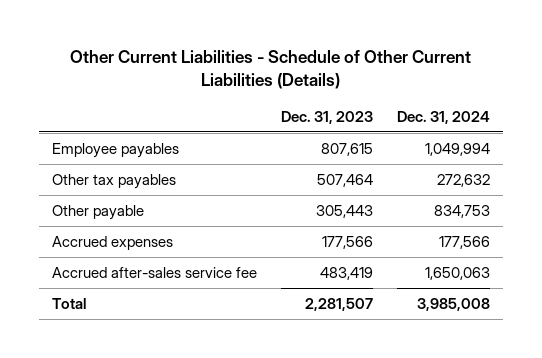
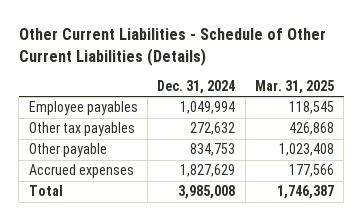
[280,110,373,124] Dec. 31, 2023 -> none
none -> [254,79,334,94] Mar. 31, 2025
[51,266,257,278] Accrued after-sales service fee -> none
[439,235,491,249] 177,566 -> [180,164,236,178] 1,827,629

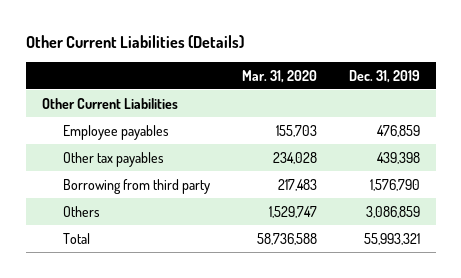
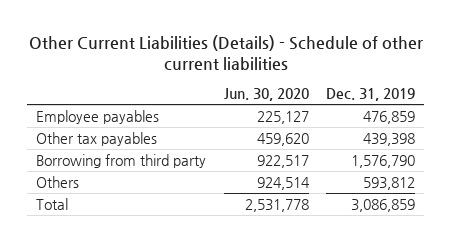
[25,34,244,48] Other Current Liabilities (Details) -> [28,34,423,71] Other Current Liabilities (Details) - Schedule of other current liabilities
[241,69,317,83] Mar. 31, 2020 -> none
none -> [223,87,309,101] Jun. 30, 2020
[41,97,178,109] Other Current Liabilities -> none
[365,205,420,218] 3,086,859 -> [363,176,416,190] 593,812
[363,232,420,245] 55,993,321 -> [351,198,416,212] 3,086,859

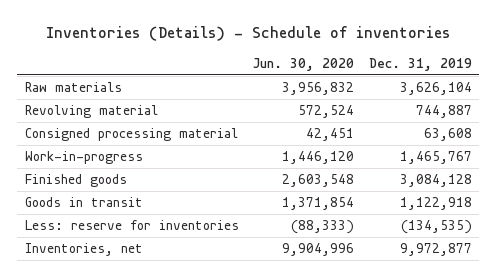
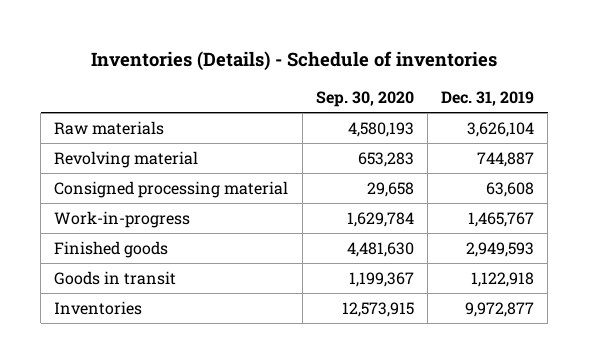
[253,57,355,71] Jun. 30, 2020 -> none
none -> [315,91,414,108] Sep. 30, 2020
[399,174,472,188] 3,084,128 -> [466,241,535,257] 2,949,593
[24,220,239,231] Less: reserve for inventories -> none
[24,243,143,257] Inventories, net -> [54,300,143,315] Inventories

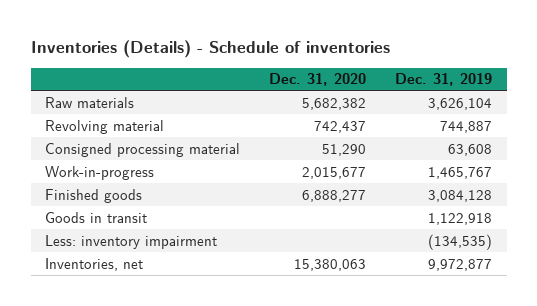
[315,91,414,108] Sep. 30, 2020 -> none
none -> [269,73,367,87] Dec. 31, 2020
[466,241,535,257] 2,949,593 -> [428,189,493,202] 3,084,128
none -> [45,234,218,249] Less: inventory impairment
[54,300,143,315] Inventories -> [45,257,144,271] Inventories, net

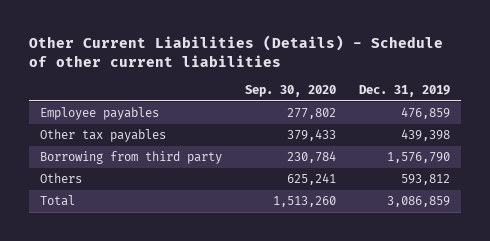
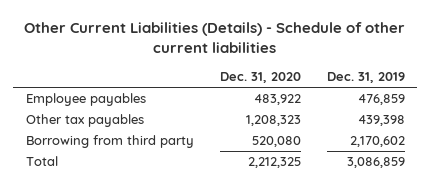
[245,85,337,98] Sep. 30, 2020 -> none
none -> [219,72,301,84] Dec. 31, 2020
[40,173,83,184] Others -> none
[386,152,450,164] 1,576,790 -> [349,135,405,147] 2,170,602

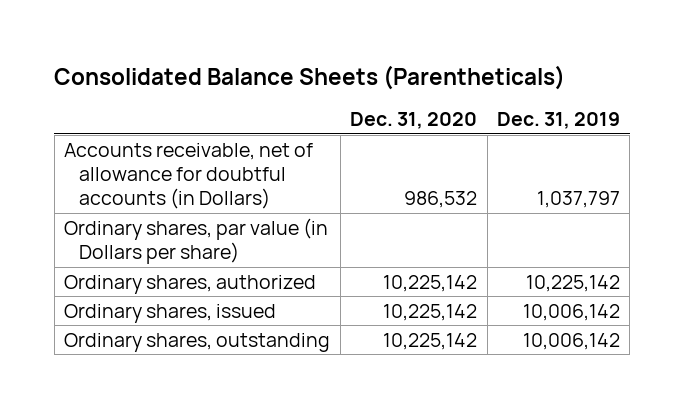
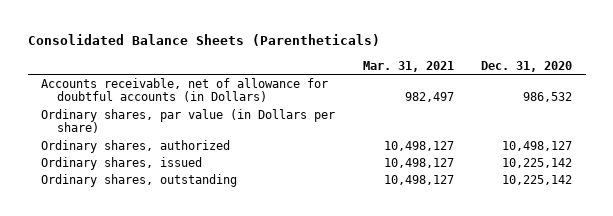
[496,112,620,130] Dec. 31, 2019 -> none
none -> [362,60,454,72] Mar. 31, 2021
[383,274,478,292] 10,225,142 -> [501,140,572,151] 10,498,127

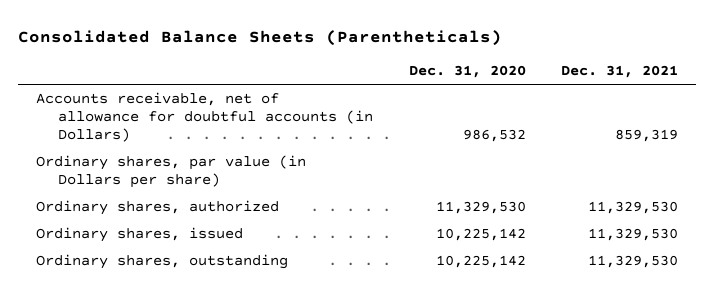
[362,60,454,72] Mar. 31, 2021 -> none
none -> [561,65,679,79] Dec. 31, 2021
[501,140,572,151] 10,498,127 -> [435,200,526,214] 11,329,530

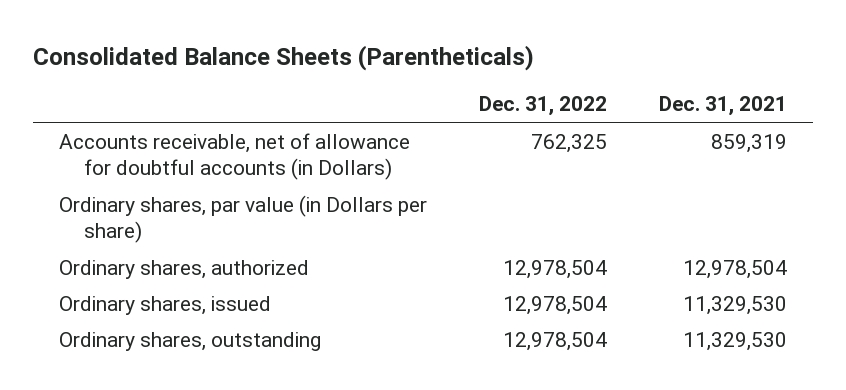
[408,65,526,79] Dec. 31, 2020 -> none
none -> [478,96,607,117] Dec. 31, 2022
[588,200,679,214] 11,329,530 -> [682,259,787,279] 12,978,504

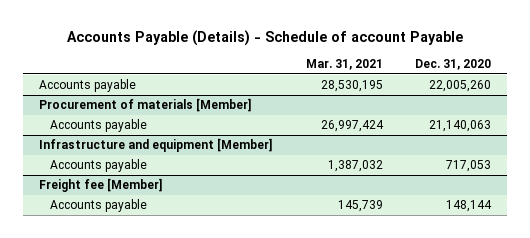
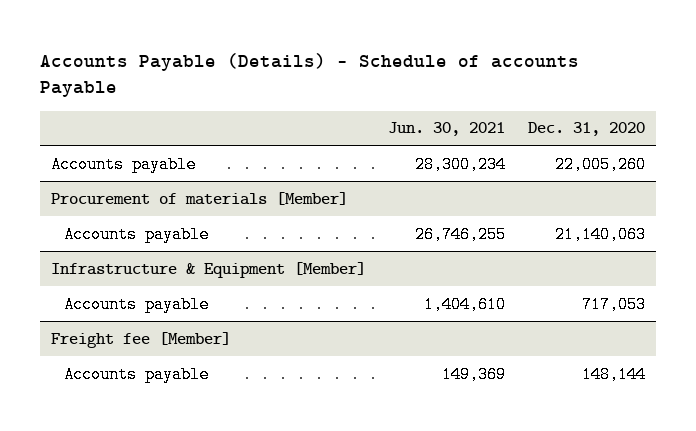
[67,29,464,46] Accounts Payable (Details) - Schedule of account Payable -> [39,52,579,98] Accounts Payable (Details) - Schedule of accounts Payable
[305,58,383,70] Mar. 31, 2021 -> none
none -> [388,122,506,137] Jun. 30, 2021
[39,138,274,153] Infrastructure and equipment [Member] -> [50,261,366,278] Infrastructure & Equipment [Member]

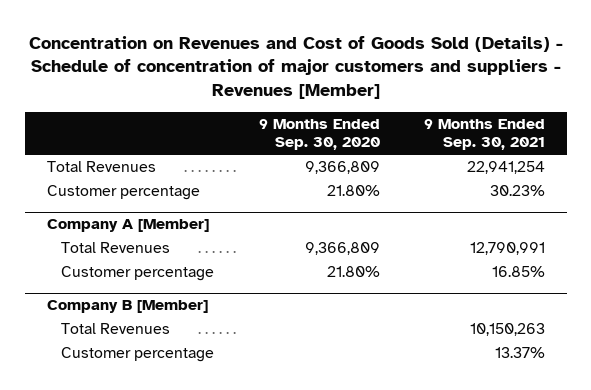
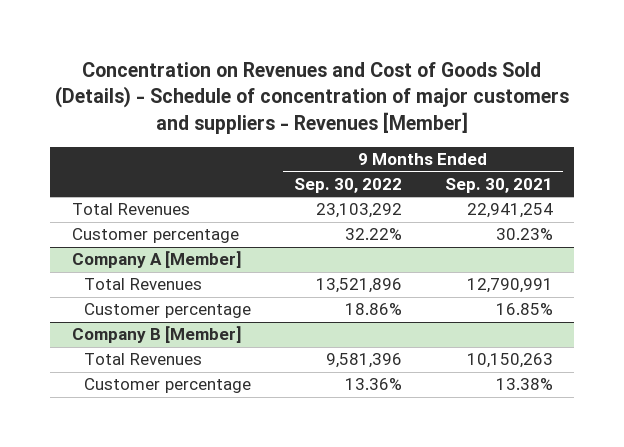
[258,118,380,151] 9 Months Ended Sep. 30, 2020 -> none
none -> [293,177,402,193] Sep. 30, 2022
[494,347,545,359] 13.37% -> [495,378,553,391] 13.38%

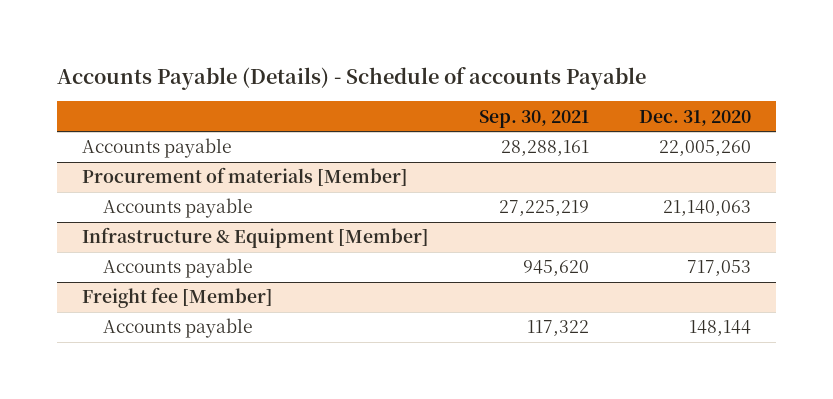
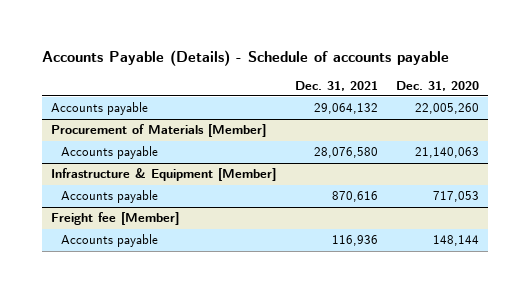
[57,67,647,91] Accounts Payable (Details) - Schedule of accounts Payable -> [42,49,450,66] Accounts Payable (Details) - Schedule of accounts payable
[479,109,590,128] Sep. 30, 2021 -> none
none -> [294,80,378,91] Dec. 31, 2021
[82,167,409,187] Procurement of materials [Member] -> [51,124,267,138] Procurement of Materials [Member]

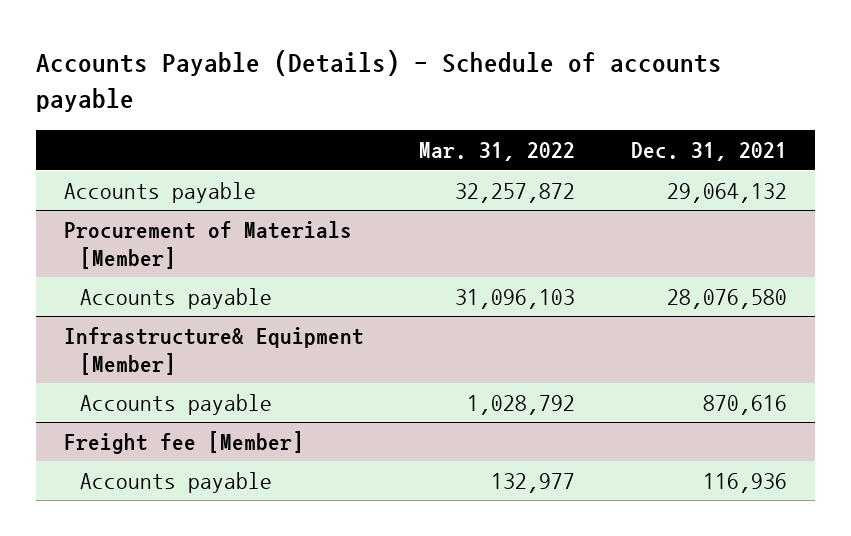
[395,80,479,91] Dec. 31, 2020 -> none
none -> [419,142,576,162] Mar. 31, 2022
[51,168,277,182] Infrastructure & Equipment [Member] -> [63,327,364,375] Infrastructure& Equipment [Member]

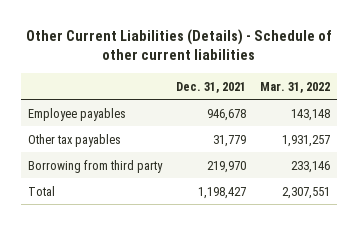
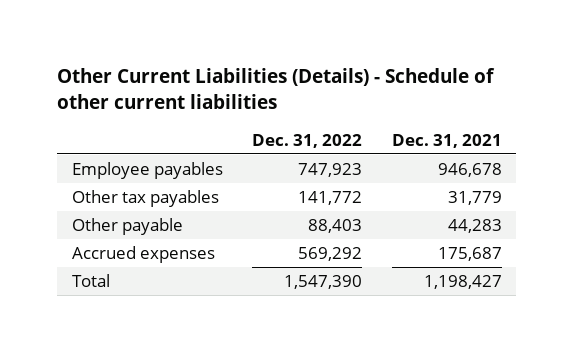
[259,81,330,93] Mar. 31, 2022 -> none
none -> [252,133,363,148] Dec. 31, 2022
[27,159,163,173] Borrowing from third party -> none
none -> [71,218,183,236] Other payable
none -> [71,246,215,264] Accrued expenses

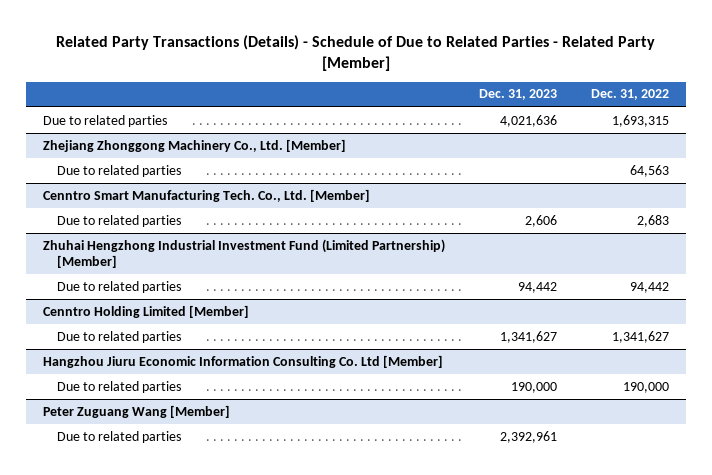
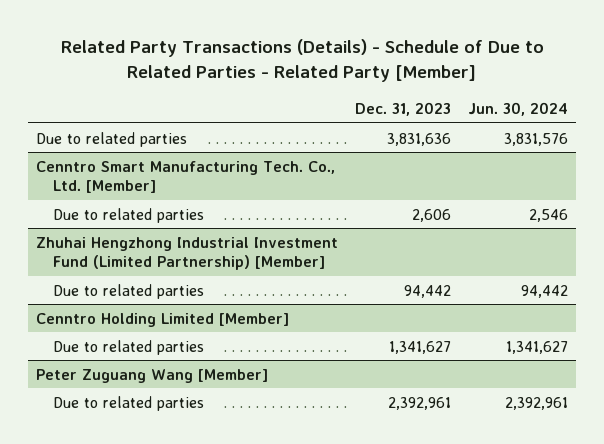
[590,89,669,101] Dec. 31, 2022 -> none
none -> [467,101,568,116] Jun. 30, 2024
[42,138,346,152] Zhejiang Zhonggong Machinery Co., Ltd. [Member] -> none
[57,164,182,177] Due to related parties -> none
[499,114,557,127] 4,021,636 -> [387,132,452,146] 3,831,636
[42,354,443,368] Hangzhou Jiuru Economic Information Consulting Co. Ltd [Member] -> none
[57,380,182,393] Due to related parties -> none

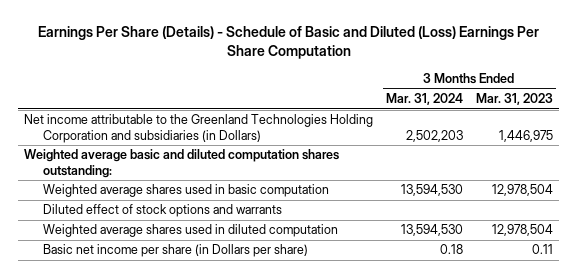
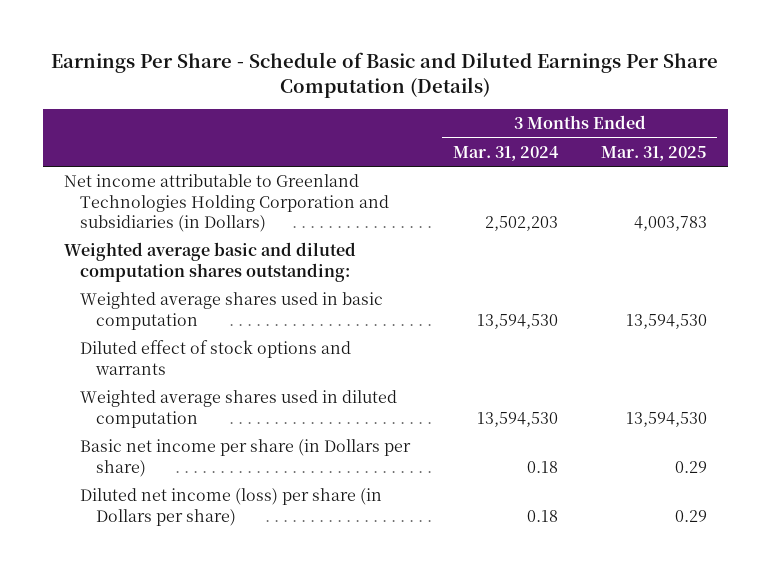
[37,26,539,60] Earnings Per Share (Details) - Schedule of Basic and Diluted (Loss) Earnings Per Share Computation -> [51,51,719,99] Earnings Per Share - Schedule of Basic and Diluted Earnings Per Share Computation (Details)
[475,93,553,106] Mar. 31, 2023 -> none
none -> [600,145,707,161] Mar. 31, 2025
[24,114,374,144] Net income attributable to the Greenland Technologies Holding Corporation and subsidiaries (in Dollars) -> [64,174,390,233] Net income attributable to Greenland Technologies Holding Corporation and subsidiaries (in Dollars)
none -> [80,488,383,526] Diluted net income (loss) per share (in Dollars per share)

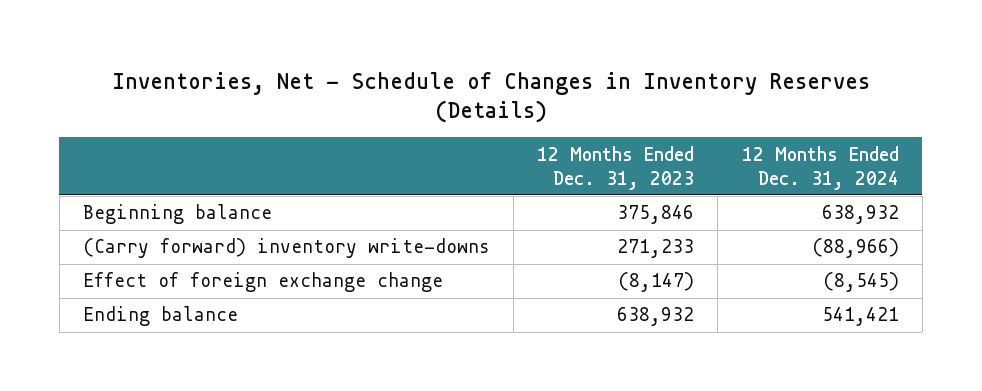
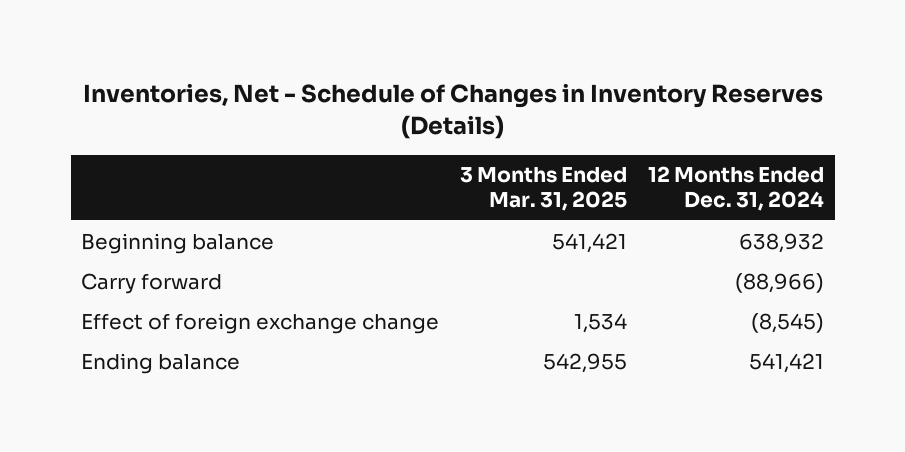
[537,145,695,190] 12 Months Ended Dec. 31, 2023 -> none
none -> [460,167,628,212] 3 Months Ended Mar. 31, 2025
[82,238,490,259] (Carry forward) inventory write-downs -> [81,272,223,294] Carry forward

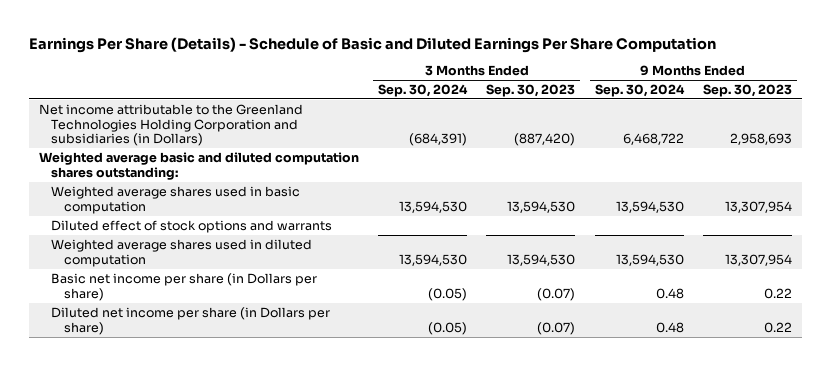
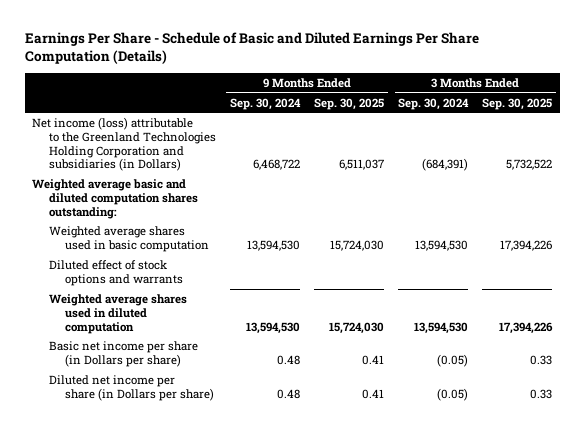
[28,36,716,53] Earnings Per Share (Details) - Schedule of Basic and Diluted Earnings Per Share Computation -> [24,31,479,65] Earnings Per Share - Schedule of Basic and Diluted Earnings Per Share Computation (Details)
[486,84,576,98] Sep. 30, 2023 -> none
[703,84,793,98] Sep. 30, 2023 -> none
none -> [314,97,385,110] Sep. 30, 2025
none -> [482,97,553,110] Sep. 30, 2025
[38,104,303,147] Net income attributable to the Greenland Technologies Holding Corporation and subsidiaries (in Dollars) -> [31,117,216,172] Net income (loss) attributable to the Greenland Technologies Holding Corporation and subsidiaries (in Dollars)

